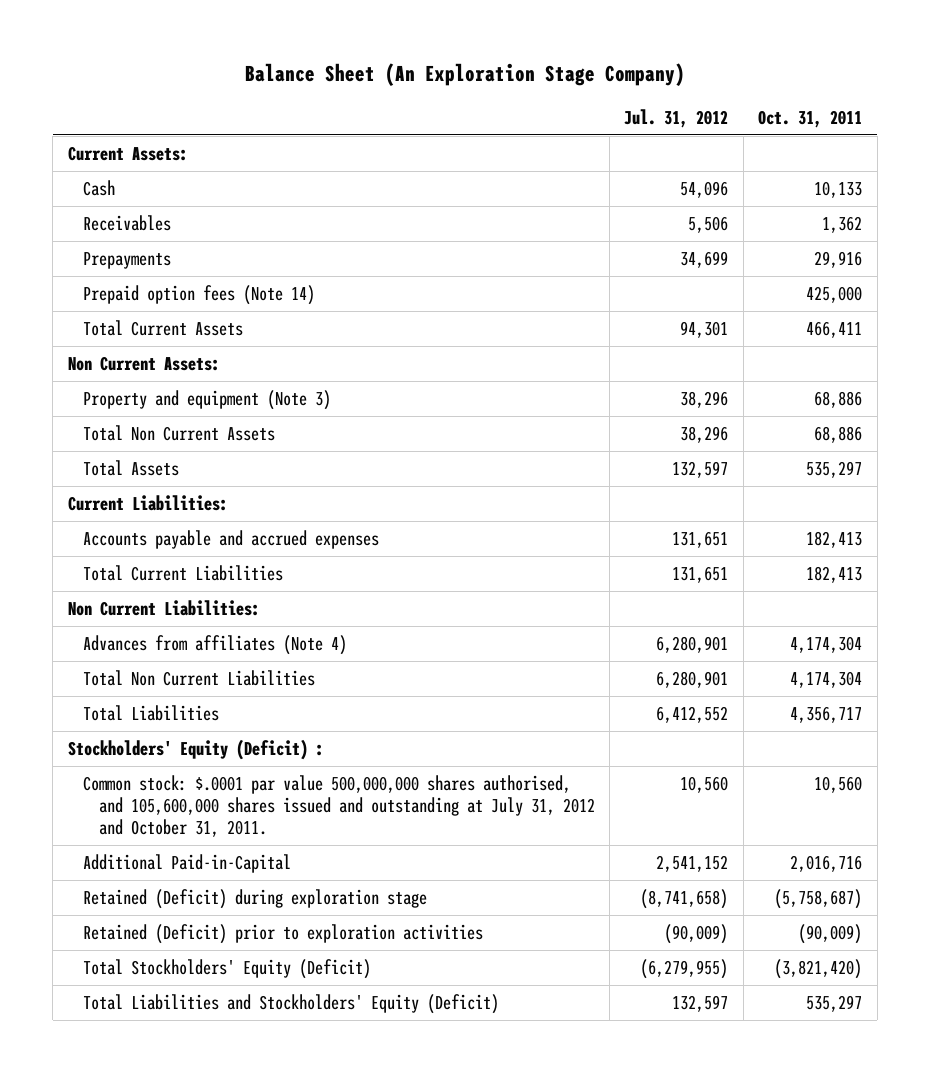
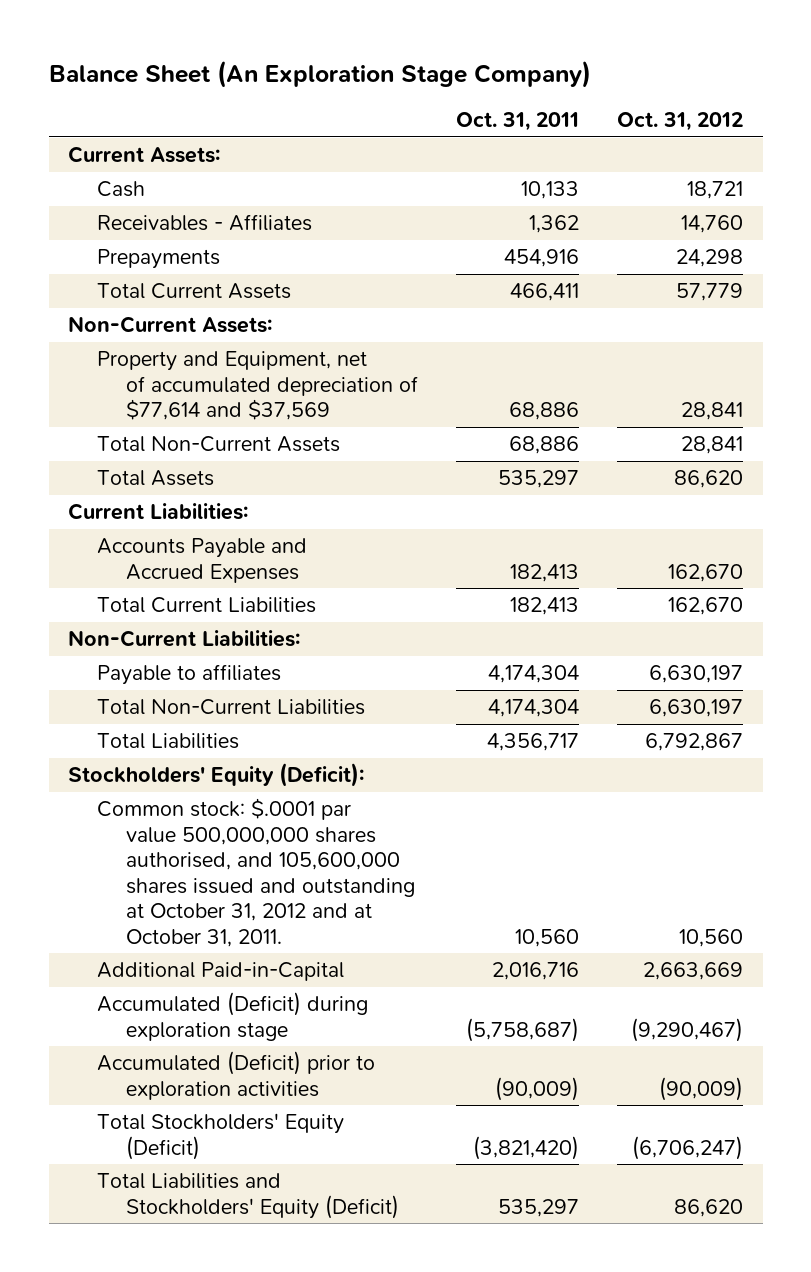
[624,108,729,128] Jul. 31, 2012 -> none
none -> [617,112,744,132] Oct. 31, 2012
[83,284,316,305] Prepaid option fees (Note 14) -> none
[83,214,172,231] Receivables -> [96,214,312,232] Receivables - Affiliates
[814,250,863,268] 29,916 -> [503,249,579,268] 454,916
[67,355,220,371] Non Current Assets: -> [67,316,272,334] Non-Current Assets:
[83,389,332,410] Property and equipment (Note 3) -> [96,351,418,421] Property and Equipment, net of accumulated depreciation of $77,614 and $37,569
[83,424,276,441] Total Non Current Assets -> [96,436,340,453] Total Non-Current Assets
[83,529,380,549] Accounts payable and accrued expenses -> [96,538,307,583] Accounts Payable and Accrued Expenses
[67,599,260,616] Non Current Liabilities: -> [67,630,300,648] Non-Current Liabilities:
[83,634,348,655] Advances from affiliates (Note 4) -> [96,664,281,686] Payable to affiliates
[83,669,316,686] Total Non Current Liabilities -> [96,699,365,716] Total Non-Current Liabilities
[67,738,324,760] Stockholders' Equity (Deficit) : -> [67,763,364,788] Stockholders' Equity (Deficit):
[83,774,595,838] Common stock: $.0001 par value 500,000,000 shares authorised, and 105,600,000 shares issued and outstanding at July 31, 2012 and October 31, 2011. -> [96,798,415,947] Common stock: $.0001 par value 500,000,000 shares authorised, and 105,600,000 shares issued and outstanding at October 31, 2012 and at October 31, 2011.
[83,888,428,909] Retained (Deficit) during exploration stage -> [96,992,368,1041] Accumulated (Deficit) during exploration stage
[83,923,484,944] Retained (Deficit) prior to exploration activities -> [96,1051,375,1100] Accumulated (Deficit) prior to exploration activities

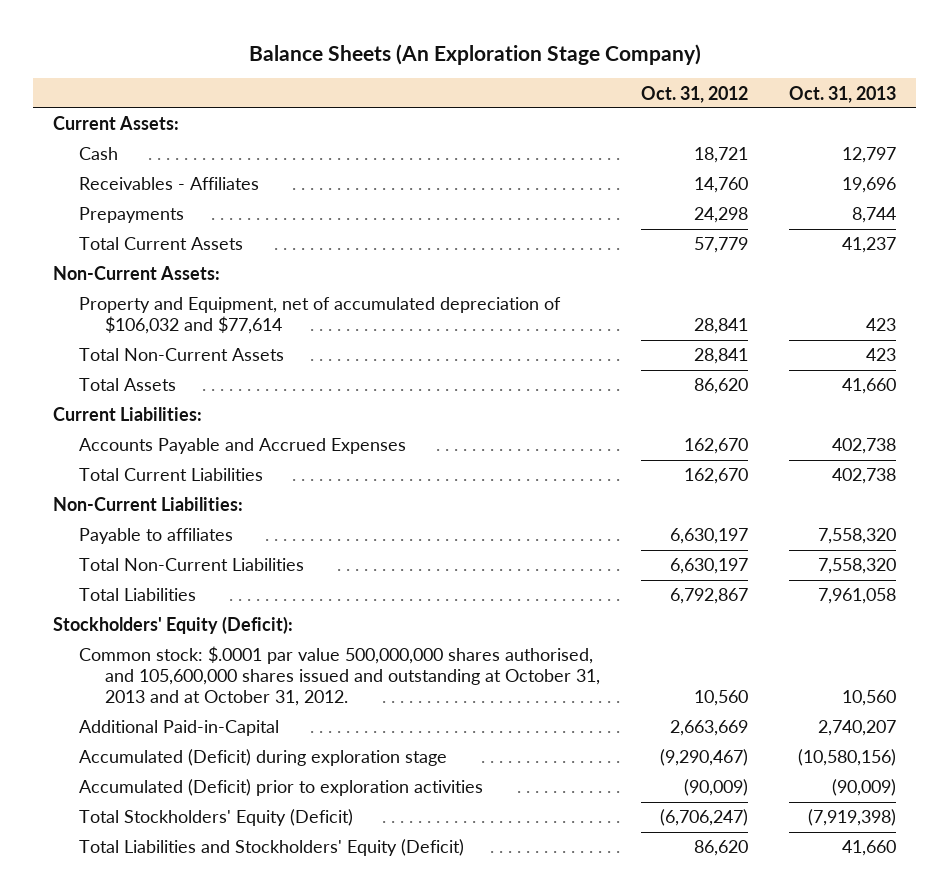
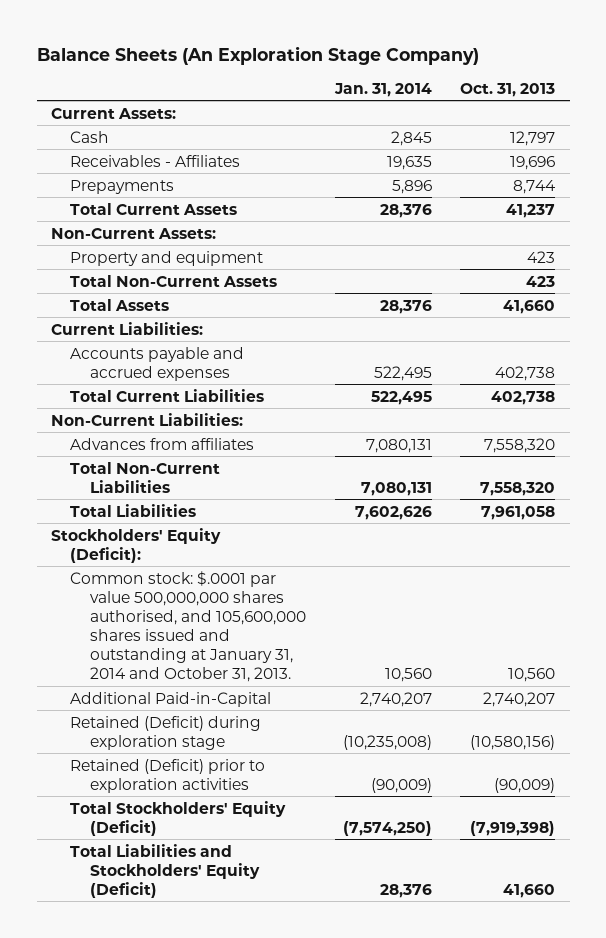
[640,85,748,103] Oct. 31, 2012 -> none
none -> [333,82,432,97] Jan. 31, 2014
[79,297,562,335] Property and Equipment, net of accumulated depreciation of $106,032 and $77,614 -> [70,250,264,266] Property and equipment
[79,438,407,455] Accounts Payable and Accrued Expenses -> [70,346,245,381] Accounts payable and accrued expenses
[79,528,234,545] Payable to affiliates -> [70,437,255,450] Advances from affiliates
[79,646,600,707] Common stock: $.0001 par value 500,000,000 shares authorised, and 105,600,000 shares issued and outstanding at October 31, 2013 and at October 31, 2012. -> [70,570,306,682] Common stock: $.0001 par value 500,000,000 shares authorised, and 105,600,000 shares issued and outstanding at January 31, 2014 and October 31, 2013.
[79,749,448,767] Accumulated (Deficit) during exploration stage -> [70,715,262,750] Retained (Deficit) during exploration stage
[79,779,484,797] Accumulated (Deficit) prior to exploration activities -> [70,758,266,793] Retained (Deficit) prior to exploration activities

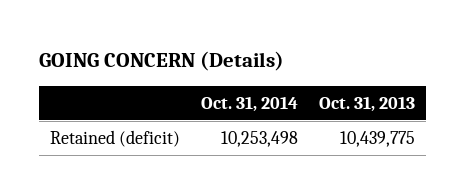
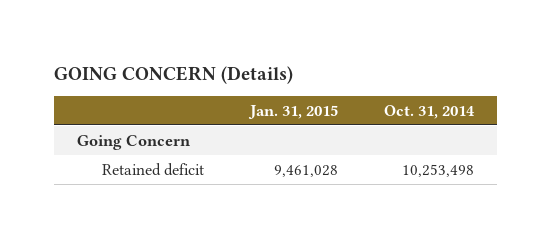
[319,96,416,113] Oct. 31, 2013 -> none
none -> [247,104,338,119] Jan. 31, 2015
none -> [77,134,192,150] Going Concern
[49,130,180,148] Retained (deficit) -> [101,162,204,176] Retained deficit

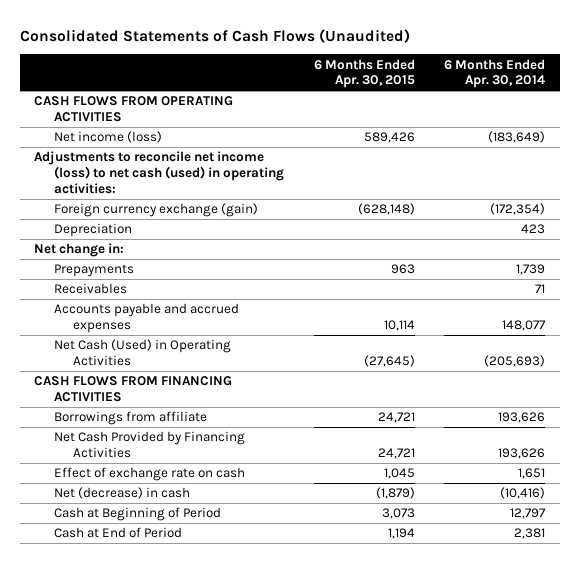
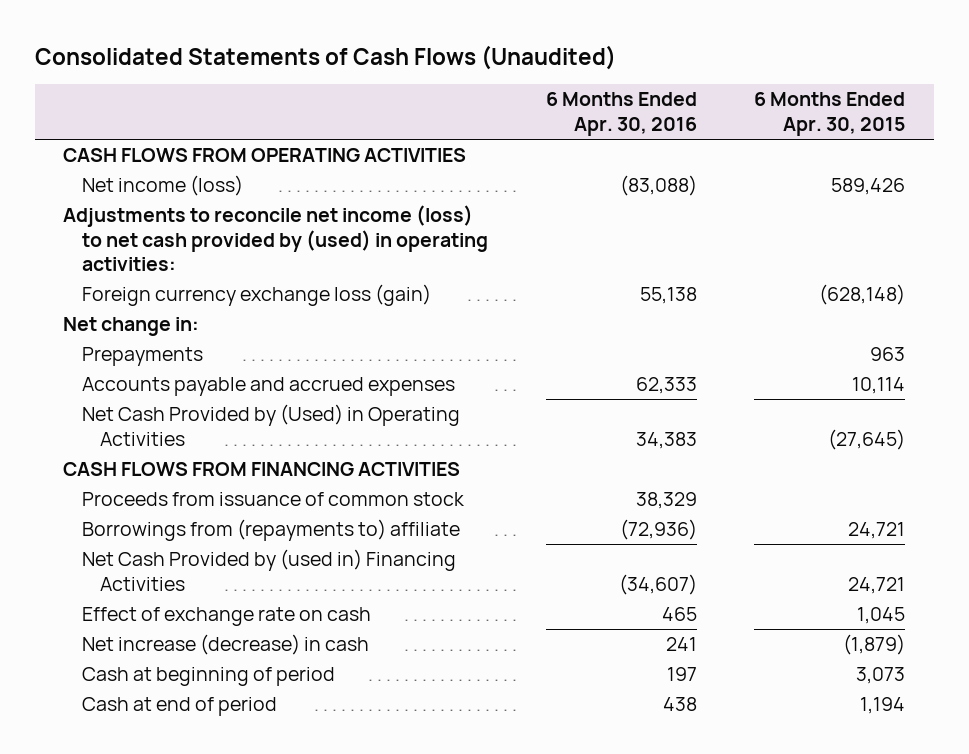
[444,58,546,89] 6 Months Ended Apr. 30, 2014 -> none
none -> [545,92,697,137] 6 Months Ended Apr. 30, 2016
[53,223,132,238] Depreciation -> none
[34,151,284,194] Adjustments to reconcile net income (loss) to net cash (used) in operating activities: -> [63,205,488,272] Adjustments to reconcile net income (loss) to net cash provided by (used) in operating activities:
[53,203,258,218] Foreign currency exchange (gain) -> [81,284,431,307] Foreign currency exchange loss (gain)
[53,283,127,295] Receivables -> none
[53,339,231,367] Net Cash (Used) in Operating Activities -> [81,404,460,446] Net Cash Provided by (Used) in Operating Activities
none -> [81,492,465,507] Proceeds from issuance of common stock
[53,411,207,426] Borrowings from affiliate -> [81,519,460,542] Borrowings from (repayments to) affiliate
[53,431,245,459] Net Cash Provided by Financing Activities -> [81,549,456,591] Net Cash Provided by (used in) Financing Activities
[53,487,190,500] Net (decrease) in cash -> [81,634,369,656] Net increase (decrease) in cash
[53,507,221,522] Cash at Beginning of Period -> [81,667,335,687] Cash at beginning of period
[53,527,182,539] Cash at End of Period -> [81,697,277,717] Cash at end of period

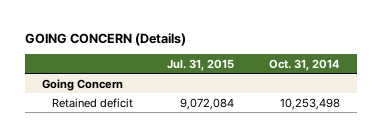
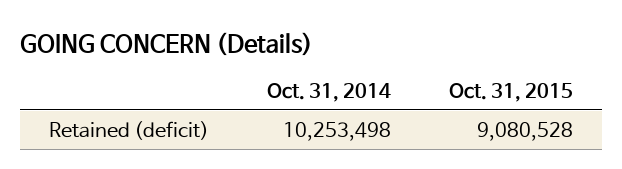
[167,58,235,71] Jul. 31, 2015 -> none
none -> [449,83,574,103] Oct. 31, 2015
[41,78,123,91] Going Concern -> none
[52,97,134,108] Retained deficit -> [49,121,210,141] Retained (deficit)

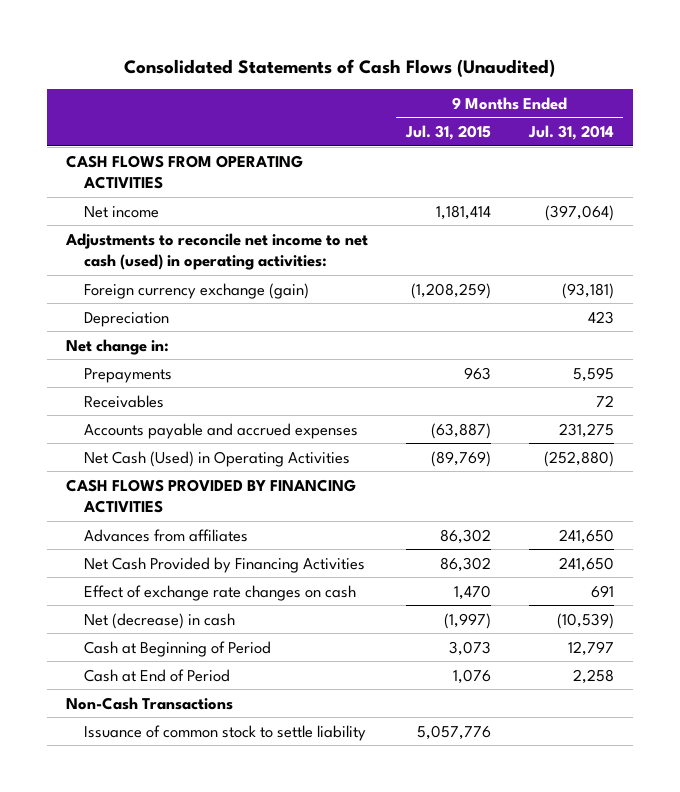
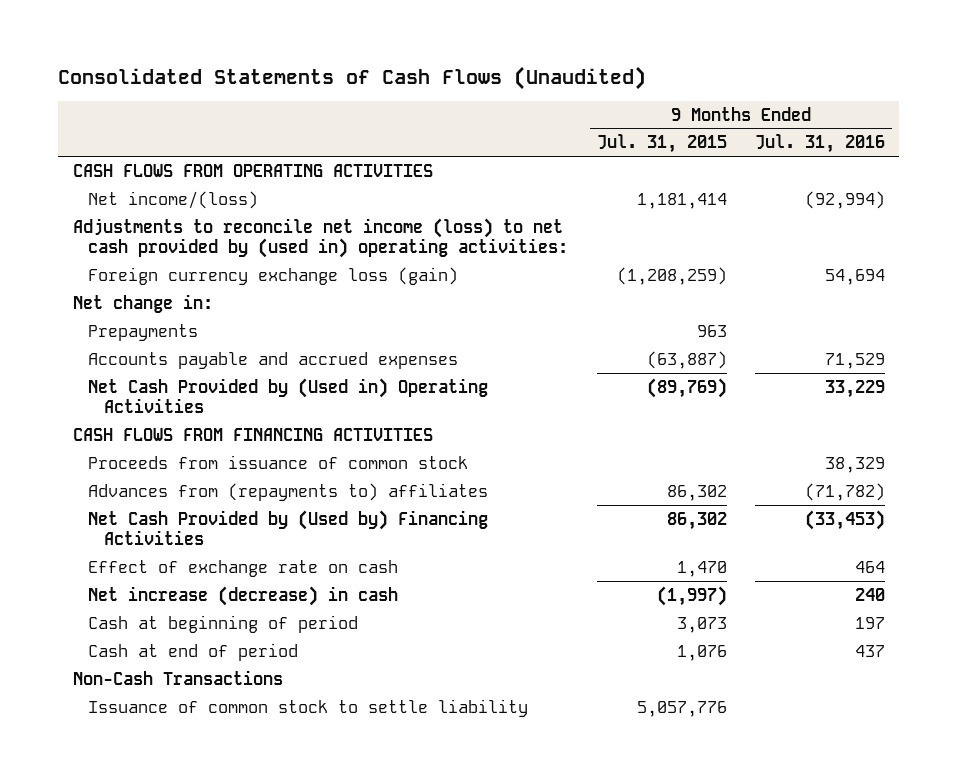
[527,125,614,141] Jul. 31, 2014 -> none
none -> [755,134,886,154] Jul. 31, 2016
[84,311,170,327] Depreciation -> none
[84,205,160,218] Net income -> [88,190,259,209] Net income/(loss)
[65,232,369,270] Adjustments to reconcile net income to net cash (used) in operating activities: -> [72,217,569,258] Adjustments to reconcile net income (loss) to net cash provided by (used in) operating activities:
[84,282,310,299] Foreign currency exchange (gain) -> [88,266,459,285] Foreign currency exchange loss (gain)
[84,394,165,408] Receivables -> none
[84,450,351,467] Net Cash (Used) in Operating Activities -> [88,377,489,413] Net Cash Provided by (Used in) Operating Activities
[66,478,357,513] CASH FLOWS PROVIDED BY FINANCING ACTIVITIES -> [72,427,433,441] CASH FLOWS FROM FINANCING ACTIVITIES
none -> [88,454,469,469] Proceeds from issuance of common stock
[84,528,249,542] Advances from affiliates -> [88,482,489,501] Advances from (repayments to) affiliates
[84,556,366,573] Net Cash Provided by Financing Activities -> [88,509,489,545] Net Cash Provided by (Used by) Financing Activities
[84,584,357,601] Effect of exchange rate changes on cash -> [88,559,399,577] Effect of exchange rate on cash
[84,612,236,629] Net (decrease) in cash -> [88,585,399,606] Net increase (decrease) in cash
[84,640,272,657] Cash at Beginning of Period -> [88,614,359,633] Cash at beginning of period
[84,668,231,682] Cash at End of Period -> [88,642,299,661] Cash at end of period

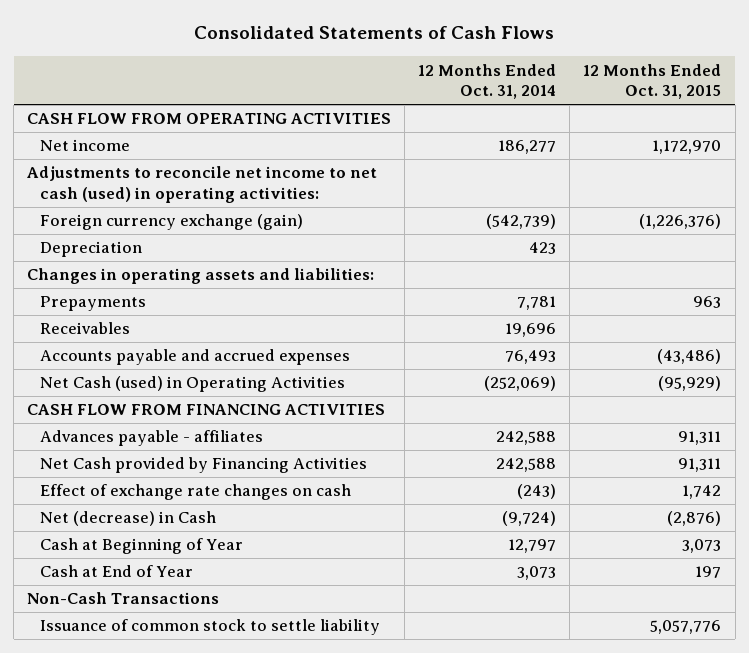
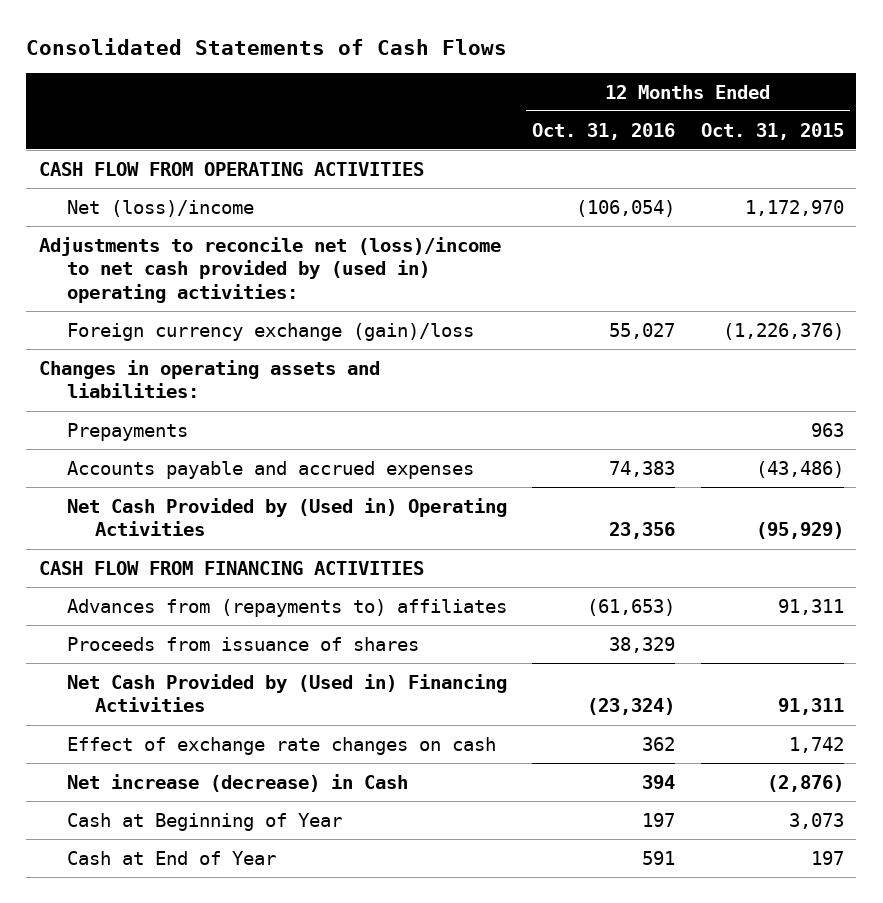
[418,63,557,100] 12 Months Ended Oct. 31, 2014 -> none
none -> [532,122,676,140] Oct. 31, 2016
[39,241,142,258] Depreciation -> none
[39,139,130,152] Net income -> [67,199,255,217] Net (loss)/income
[27,166,378,204] Adjustments to reconcile net income to net cash (used) in operating activities: -> [39,236,502,304] Adjustments to reconcile net (loss)/income to net cash provided by (used in) operating activities:
[39,214,303,231] Foreign currency exchange (gain) -> [67,322,475,341] Foreign currency exchange (gain)/loss
[39,322,130,335] Receivables -> none
[39,376,345,393] Net Cash (used) in Operating Activities -> [67,497,508,537] Net Cash Provided by (Used in) Operating Activities
[39,430,263,447] Advances payable - affiliates -> [67,598,508,617] Advances from (repayments to) affiliates
none -> [67,636,420,651] Proceeds from issuance of shares
[39,457,367,474] Net Cash provided by Financing Activities -> [67,673,508,713] Net Cash Provided by (Used in) Financing Activities
[39,511,216,527] Net (decrease) in Cash -> [67,773,409,792] Net increase (decrease) in Cash
[27,592,220,605] Non-Cash Transactions -> none
[39,619,380,636] Issuance of common stock to settle liability -> none

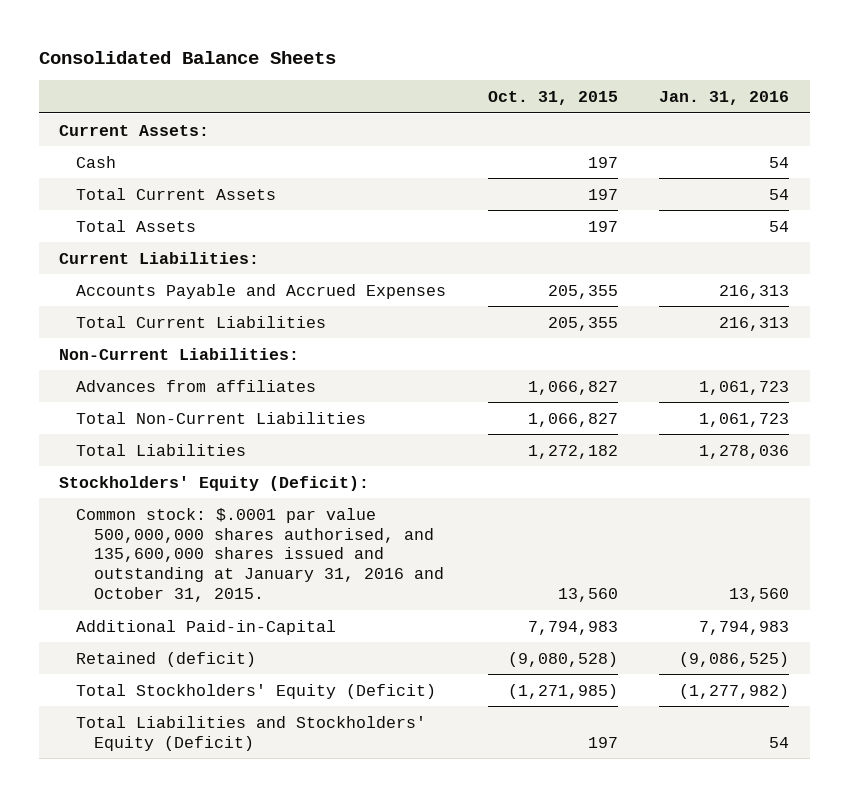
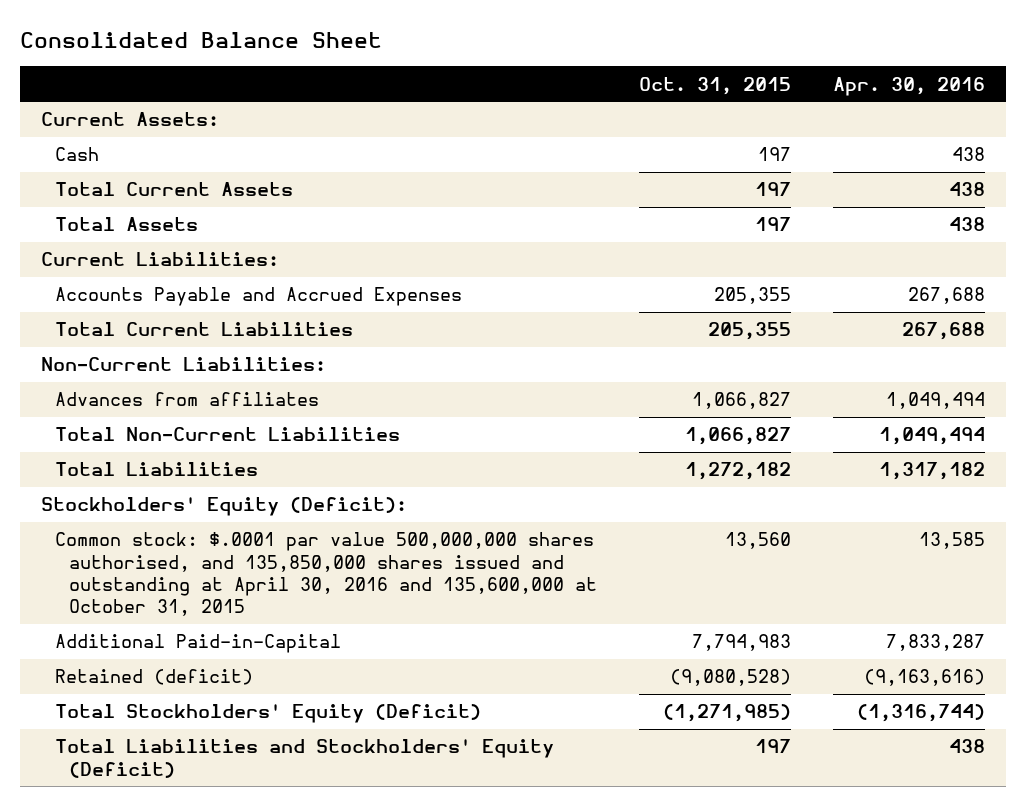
[38,50,336,64] Consolidated Balance Sheets -> [20,32,383,49] Consolidated Balance Sheet
[659,90,790,105] Jan. 31, 2016 -> none
none -> [832,76,985,96] Apr. 30, 2016
[76,507,444,603] Common stock: $.0001 par value 500,000,000 shares authorised, and 135,600,000 shares issued and outstanding at January 31, 2016 and October 31, 2015. -> [55,532,598,617] Common stock: $.0001 par value 500,000,000 shares authorised, and 135,850,000 shares issued and outstanding at April 30, 2016 and 135,600,000 at October 31, 2015

